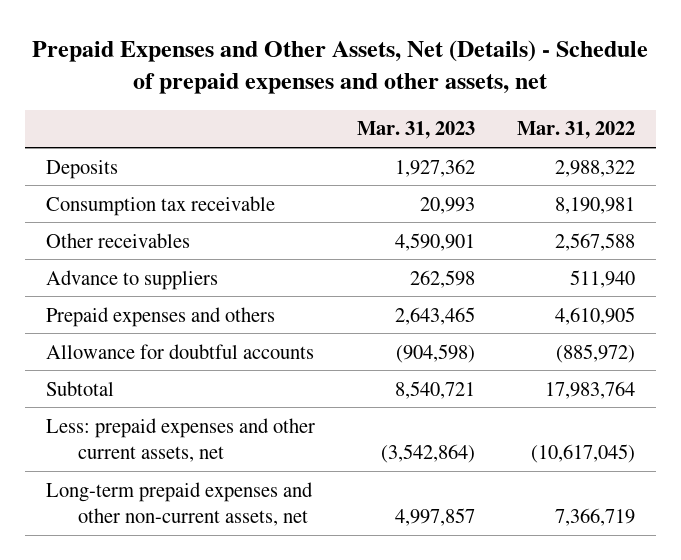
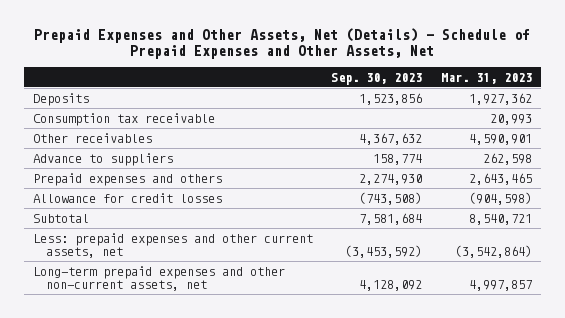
[32,39,649,94] Prepaid Expenses and Other Assets, Net (Details) - Schedule of prepaid expenses and other assets, net -> [34,27,531,60] Prepaid Expenses and Other Assets, Net (Details) - Schedule of Prepaid Expenses and Other Assets, Net
[517,121,636,140] Mar. 31, 2022 -> none
none -> [331,72,423,85] Sep. 30, 2023
[45,343,314,359] Allowance for doubtful accounts -> [32,192,222,203] Allowance for credit losses

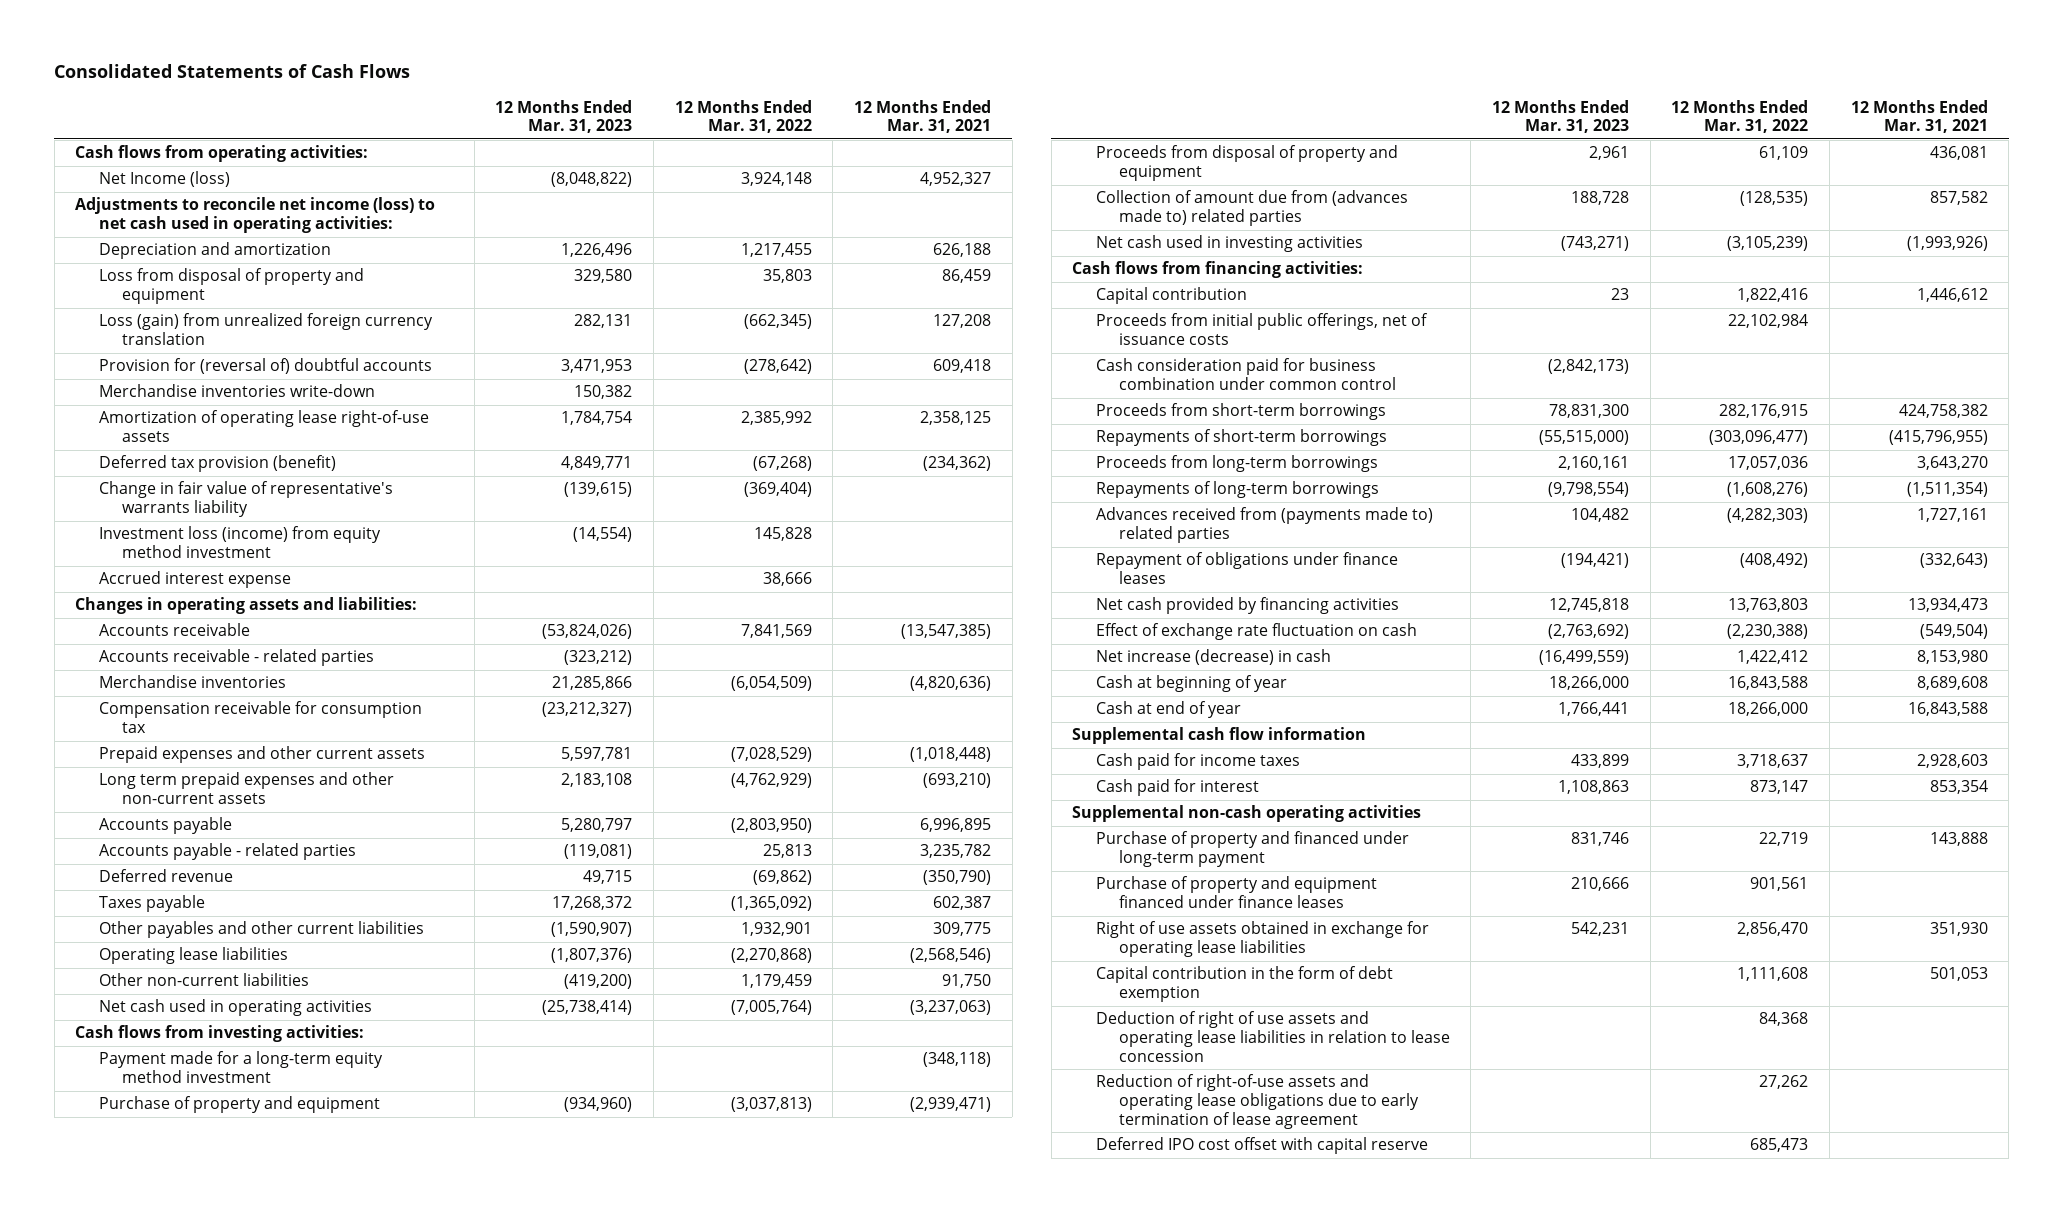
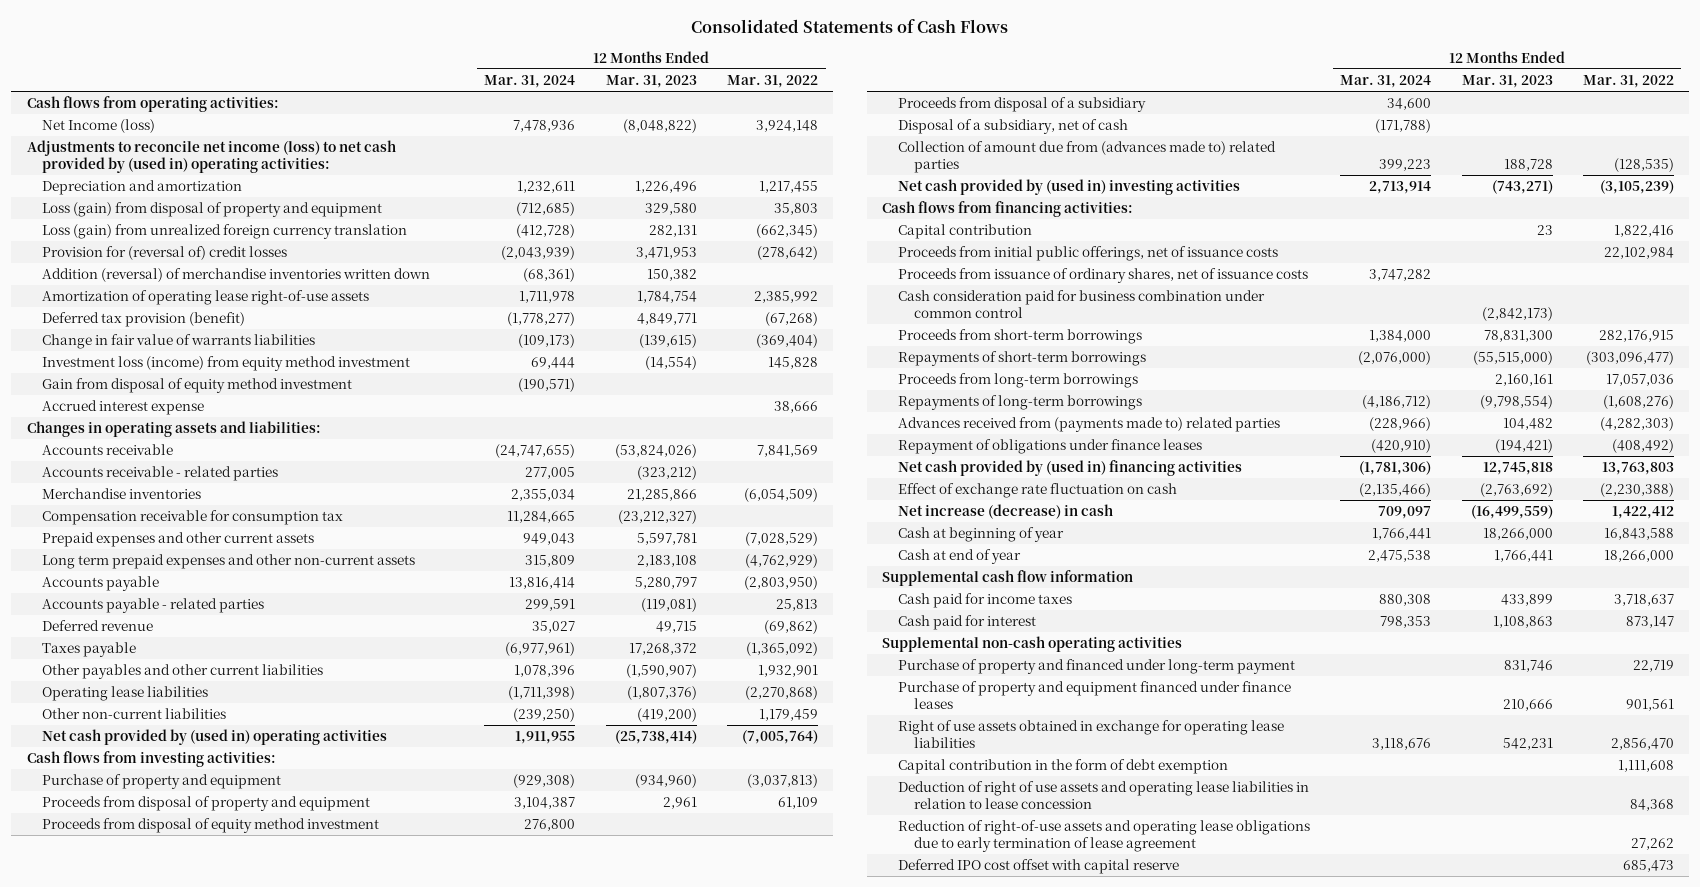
[853,99,991,134] 12 Months Ended Mar. 31, 2021 -> none
none -> [484,75,576,89] Mar. 31, 2024
[75,197,436,234] Adjustments to reconcile net income (loss) to net cash used in operating activities: -> [26,140,396,173] Adjustments to reconcile net income (loss) to net cash provided by (used in) operating activities:
[98,268,364,305] Loss from disposal of property and equipment -> [42,202,383,218] Loss (gain) from disposal of property and equipment
[98,358,432,375] Provision for (reversal of) doubtful accounts -> [42,246,288,261] Provision for (reversal of) credit losses
[98,384,375,398] Merchandise inventories write-down -> [42,268,431,283] Addition (reversal) of merchandise inventories written down
[98,481,393,518] Change in fair value of representative's warrants liability -> [42,334,316,350] Change in fair value of warrants liabilities
none -> [42,378,353,394] Gain from disposal of equity method investment
[98,999,372,1017] Net cash used in operating activities -> [42,729,388,746] Net cash provided by (used in) operating activities
[98,1051,383,1084] Payment made for a long-term equity method investment -> none
none -> [42,818,380,834] Proceeds from disposal of equity method investment
none -> [898,97,1147,113] Proceeds from disposal of a subsidiary
none -> [898,119,1129,135] Disposal of a subsidiary, net of cash
[1095,235,1363,253] Net cash used in investing activities -> [898,179,1241,196] Net cash provided by (used in) investing activities
none -> [898,268,1309,284] Proceeds from issuance of ordinary shares, net of issuance costs
[1095,597,1399,615] Net cash provided by financing activities -> [898,460,1243,477] Net cash provided by (used in) financing activities

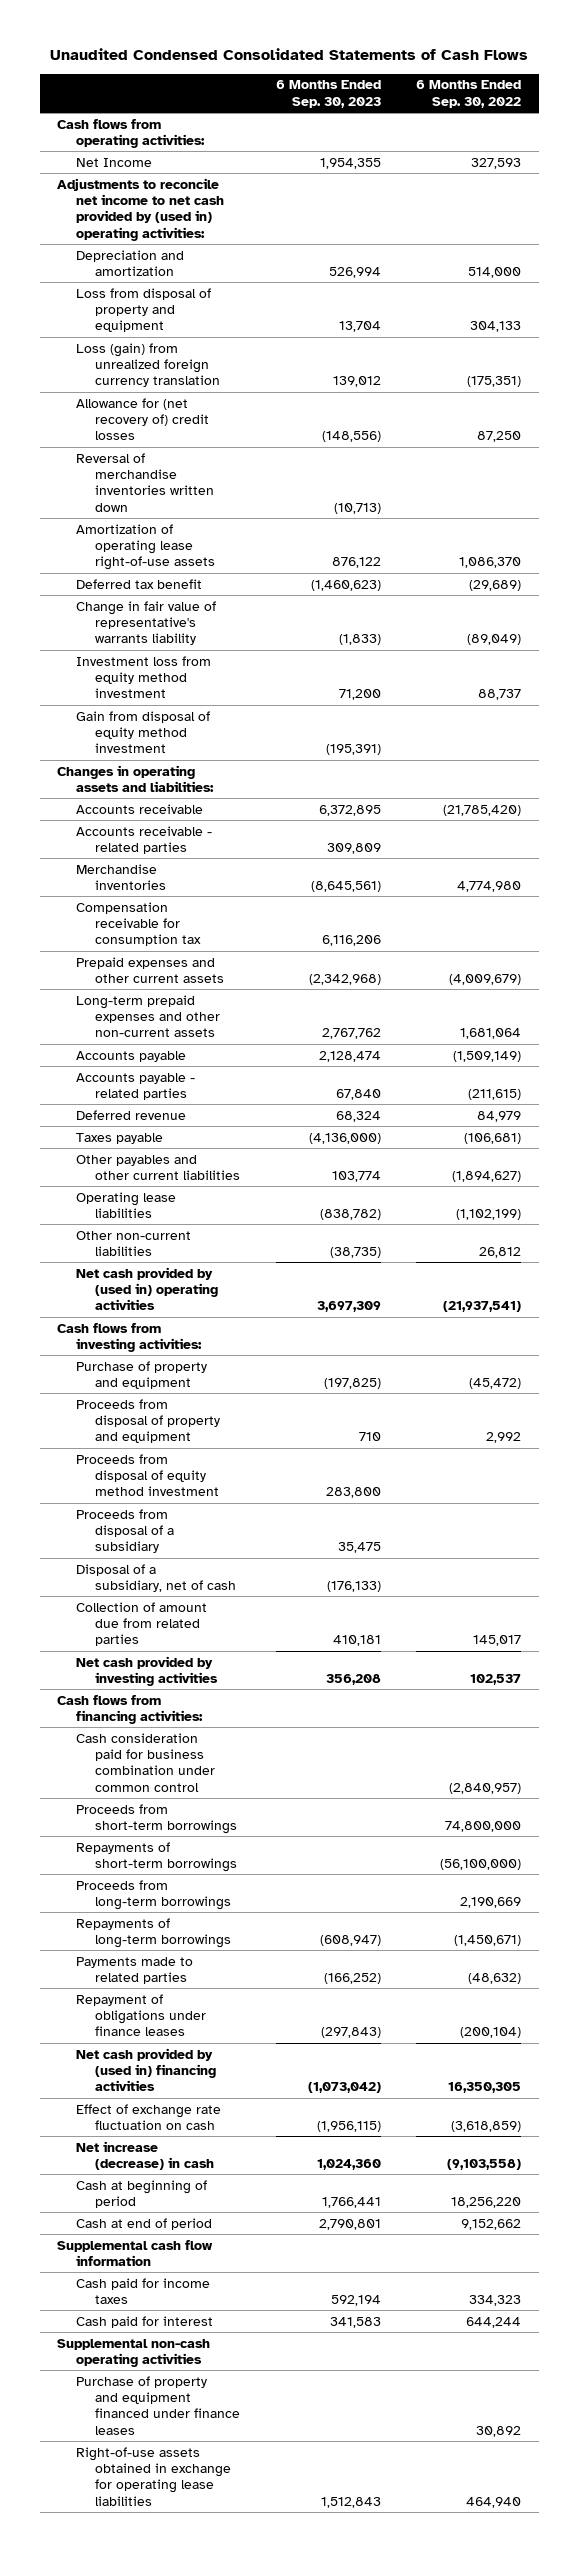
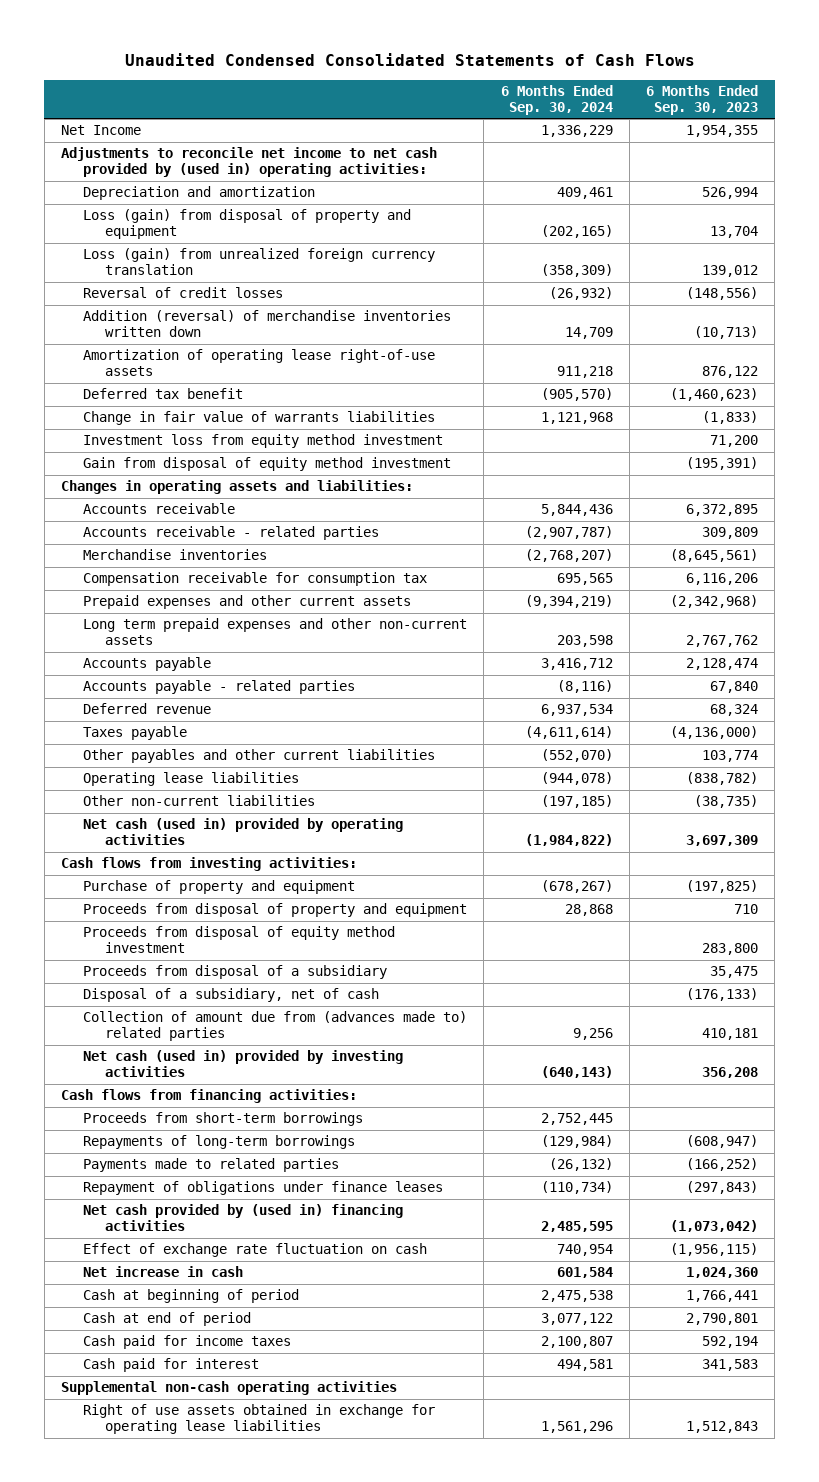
[415,80,521,108] 6 Months Ended Sep. 30, 2022 -> none
none -> [500,84,613,115] 6 Months Ended Sep. 30, 2024
[57,118,206,149] Cash flows from operating activities: -> none
[76,287,212,333] Loss from disposal of property and equipment -> [82,209,411,240] Loss (gain) from disposal of property and equipment
[76,397,210,441] Allowance for (net recovery of) credit losses -> [82,287,283,299] Reversal of credit losses
[76,452,215,512] Reversal of merchandise inventories written down -> [82,310,451,338] Addition (reversal) of merchandise inventories written down
[76,600,217,646] Change in fair value of representative's warrants liability -> [82,411,435,426] Change in fair value of warrants liabilities
[76,994,221,1038] Long-term prepaid expenses and other non-current assets -> [82,618,467,646] Long term prepaid expenses and other non-current assets
[76,1266,219,1311] Net cash provided by (used in) operating activities -> [82,818,403,846] Net cash (used in) provided by operating activities
[76,1601,208,1647] Collection of amount due from related parties -> [82,1011,467,1042] Collection of amount due from (advances made to) related parties
[76,1655,219,1687] Net cash provided by investing activities -> [82,1050,403,1078] Net cash (used in) provided by investing activities
[76,1732,216,1792] Cash consideration paid for business combination under common control -> none
[76,1841,238,1873] Repayments of short-term borrowings -> none
[76,1879,232,1911] Proceeds from long-term borrowings -> none
[76,2140,215,2171] Net increase (decrease) in cash -> [82,1266,243,1278] Net increase in cash
[57,2239,214,2267] Supplemental cash flow information -> none
[76,2375,241,2435] Purchase of property and equipment financed under finance leases -> none
[76,2446,232,2506] Right-of-use assets obtained in exchange for operating lease liabilities -> [82,1404,435,1435] Right of use assets obtained in exchange for operating lease liabilities

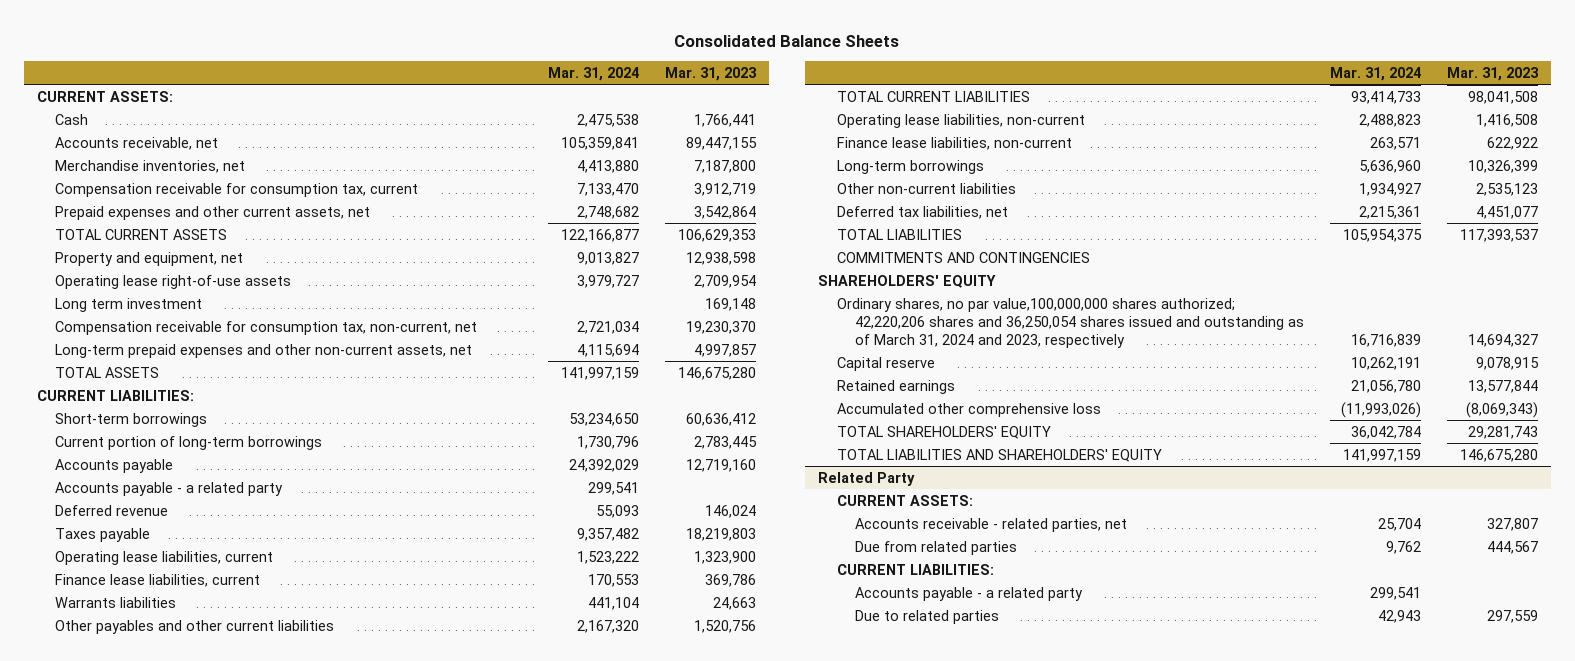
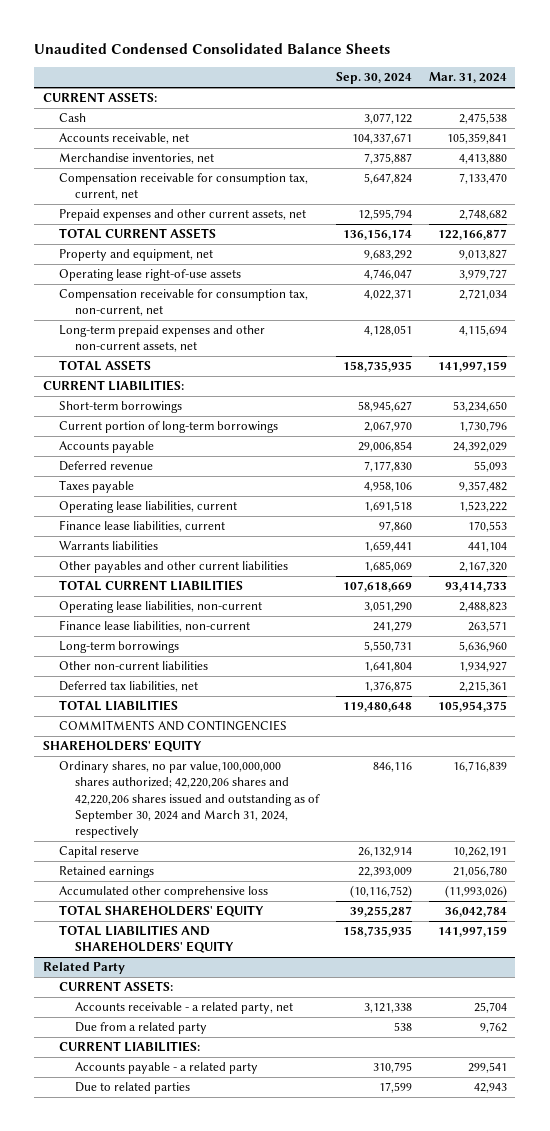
[674,34,900,47] Consolidated Balance Sheets -> [34,43,391,55] Unaudited Condensed Consolidated Balance Sheets
[665,66,758,81] Mar. 31, 2023 -> none
none -> [336,72,413,85] Sep. 30, 2024
[55,182,419,197] Compensation receivable for consumption tax, current -> [58,173,308,201] Compensation receivable for consumption tax, current, net
[55,297,203,312] Long term investment -> none
[55,481,284,496] Accounts payable - a related party -> none
[836,297,1304,348] Ordinary shares, no par value,100,000,000 shares authorized; 42,220,206 shares and 36,250,054 shares issued and outstanding as of March 31, 2024 and 2023, respectively -> [58,761,321,838] Ordinary shares, no par value,100,000,000 shares authorized; 42,220,206 shares and 42,220,206 shares issued and outstanding as of September 30, 2024 and March 31, 2024, respectively
[854,517,1127,532] Accounts receivable - related parties, net -> [75,1002,294,1015] Accounts receivable - a related party, net
[854,540,1017,555] Due from related parties -> [75,1022,208,1035] Due from a related party

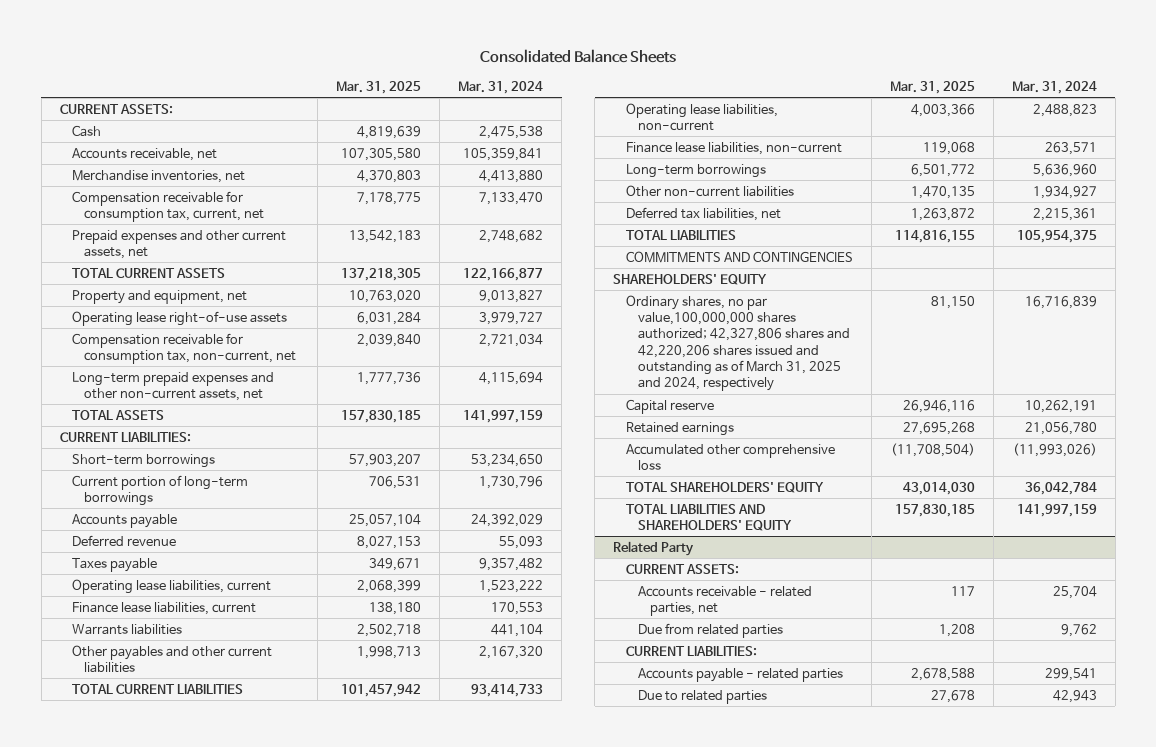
[34,43,391,55] Unaudited Condensed Consolidated Balance Sheets -> [480,48,677,63] Consolidated Balance Sheets
[336,72,413,85] Sep. 30, 2024 -> none
none -> [336,80,422,94] Mar. 31, 2025
[58,761,321,838] Ordinary shares, no par value,100,000,000 shares authorized; 42,220,206 shares and 42,220,206 shares issued and outstanding as of September 30, 2024 and March 31, 2024, respectively -> [625,294,850,392] Ordinary shares, no par value,100,000,000 shares authorized; 42,327,806 shares and 42,220,206 shares issued and outstanding as of March 31, 2025 and 2024, respectively
[75,1002,294,1015] Accounts receivable - a related party, net -> [637,585,812,617] Accounts receivable - related parties, net
[75,1022,208,1035] Due from a related party -> [637,622,783,638] Due from related parties
[75,1062,259,1075] Accounts payable - a related party -> [637,667,843,682] Accounts payable - related parties

